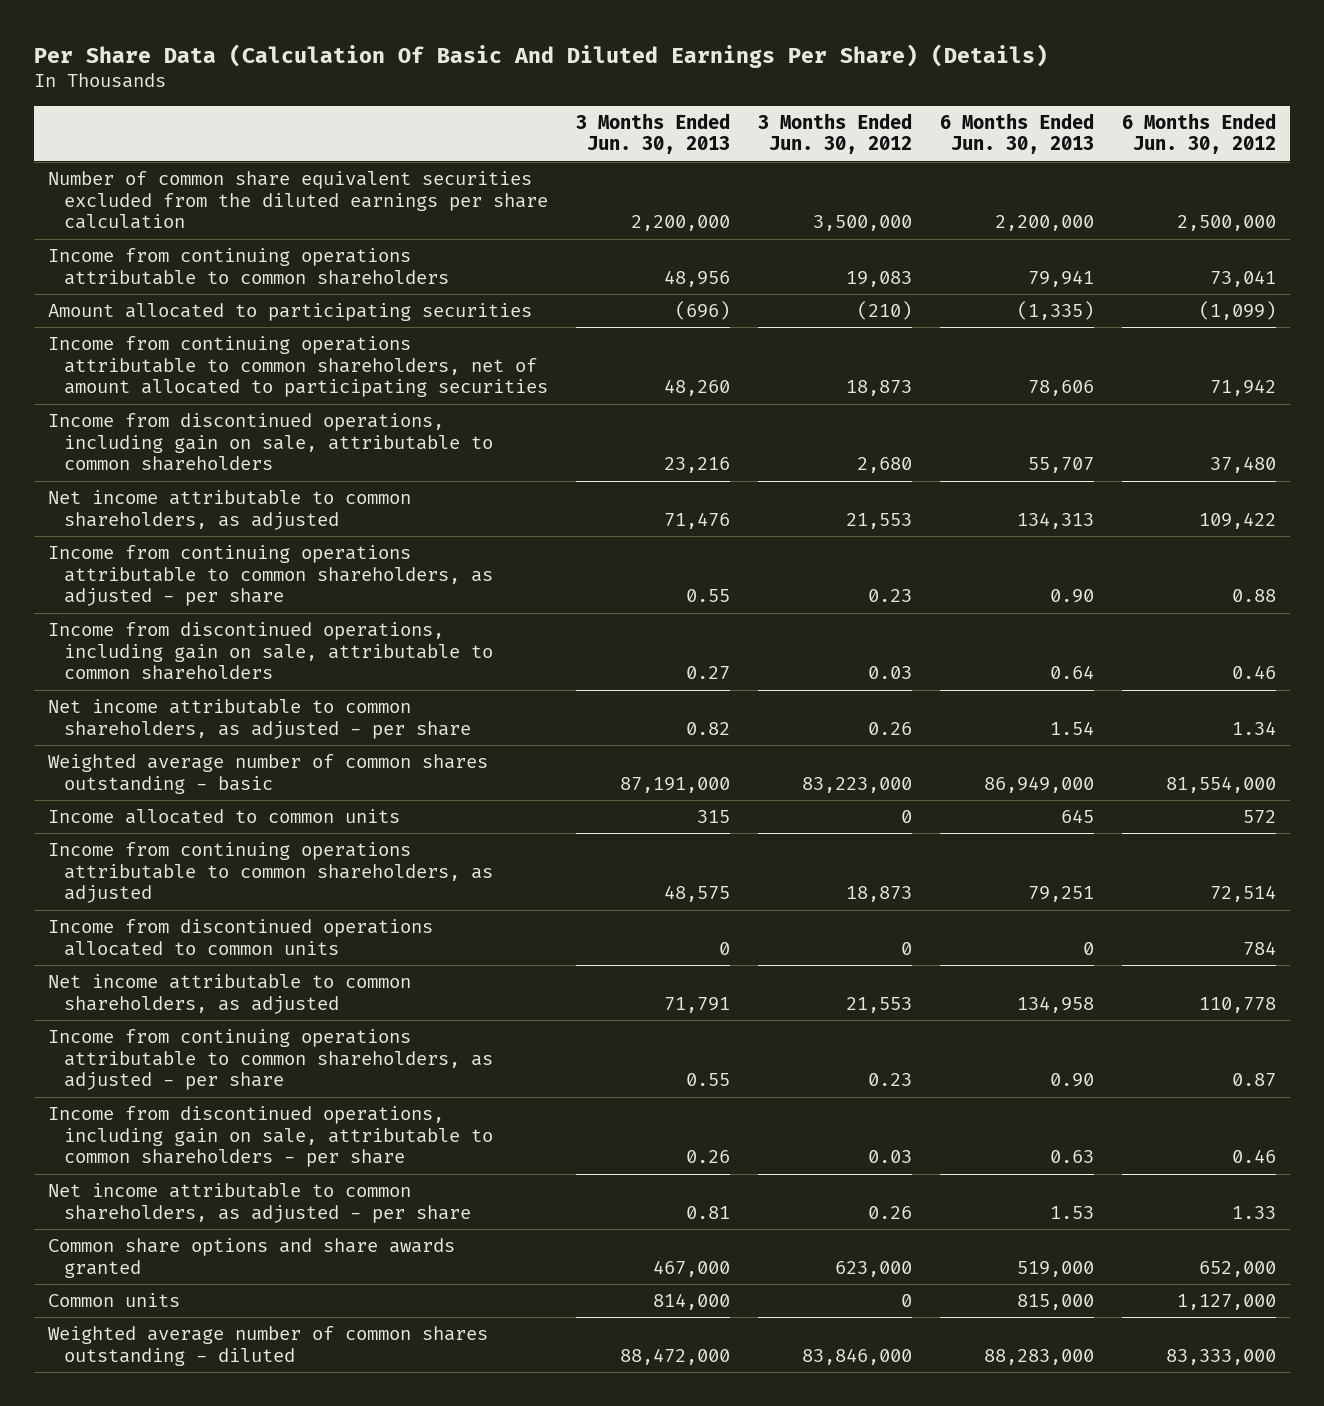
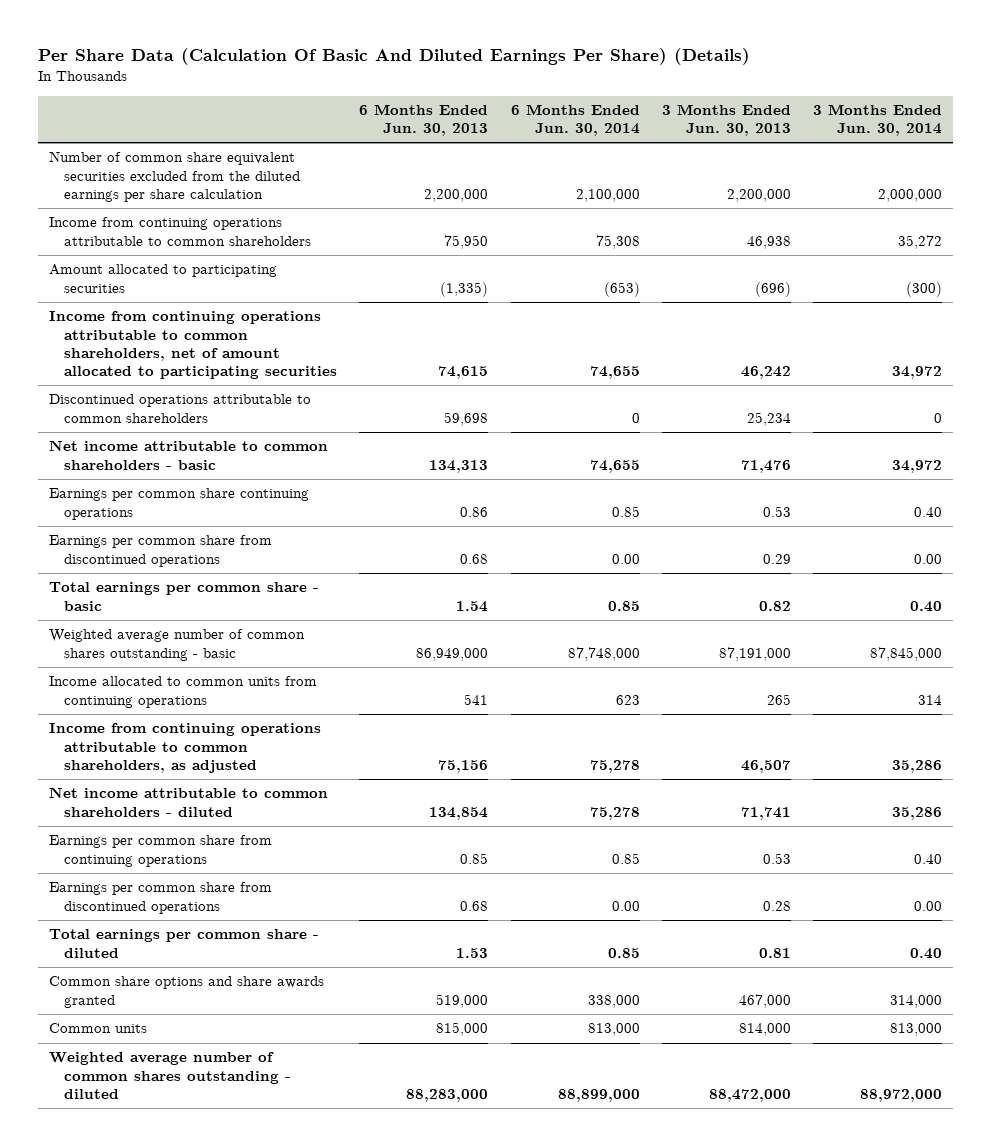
[758,112,913,155] 3 Months Ended Jun. 30, 2012 -> none
[1122,112,1277,155] 6 Months Ended Jun. 30, 2012 -> none
none -> [510,104,640,137] 6 Months Ended Jun. 30, 2014
none -> [812,104,942,137] 3 Months Ended Jun. 30, 2014
[664,269,731,287] 48,956 -> [746,235,791,249] 46,938
[1028,269,1095,287] 79,941 -> [444,234,489,249] 75,950
[664,379,731,397] 48,260 -> [740,366,791,380] 46,242
[1028,380,1095,397] 78,606 -> [438,366,489,380] 74,615
[48,413,493,472] Income from discontinued operations, including gain on sale, attributable to common shareholders -> [49,394,312,423] Discontinued operations attributable to common shareholders
[664,457,731,474] 23,216 -> [746,411,791,426] 25,234
[1028,457,1095,474] 55,707 -> [444,411,489,426] 59,698
[48,490,412,530] Net income attributable to common shareholders, as adjusted -> [49,440,329,470] Net income attributable to common shareholders - basic
[48,545,493,607] Income from continuing operations attributable to common shareholders, as adjusted - per share -> [49,488,310,520] Earnings per common share continuing operations
[686,589,731,603] 0.55 -> [762,505,791,517] 0.53
[1050,589,1095,604] 0.90 -> [460,506,489,517] 0.86
[48,622,493,681] Income from discontinued operations, including gain on sale, attributable to common shareholders -> [49,535,273,567] Earnings per common share from discontinued operations
[686,666,731,680] 0.27 -> [762,553,791,564] 0.29
[1050,665,1095,680] 0.64 -> [460,553,489,564] 0.68
[48,699,471,739] Net income attributable to common shareholders, as adjusted - per share -> [49,582,320,611] Total earnings per common share - basic
[48,919,434,956] Income from discontinued operations allocated to common units -> none
[48,809,401,825] Income allocated to common units -> [49,676,318,708] Income allocated to common units from continuing operations
[697,810,731,824] 315 -> [766,693,791,705] 265
[1061,809,1095,824] 645 -> [464,693,489,705] 541
[664,885,731,903] 48,575 -> [740,759,791,773] 46,507
[1028,886,1095,903] 79,251 -> [438,759,489,773] 75,156
[48,974,412,1014] Net income attributable to common shareholders, as adjusted -> [49,787,329,817] Net income attributable to common shareholders - diluted
[664,996,731,1013] 71,791 -> [740,806,791,820] 71,741
[1017,995,1095,1013] 134,958 -> [429,806,489,820] 134,854
[48,1029,493,1091] Income from continuing operations attributable to common shareholders, as adjusted - per share -> [49,835,273,867] Earnings per common share from continuing operations
[686,1073,731,1087] 0.55 -> [762,852,791,864] 0.53
[1050,1073,1095,1088] 0.90 -> [460,852,489,864] 0.85
[48,1106,493,1168] Income from discontinued operations, including gain on sale, attributable to common shareholders - per share -> [49,882,273,914] Earnings per common share from discontinued operations
[686,1150,731,1164] 0.26 -> [762,900,791,911] 0.28
[1050,1150,1095,1164] 0.63 -> [460,900,489,911] 0.68
[48,1183,471,1223] Net income attributable to common shareholders, as adjusted - per share -> [49,929,320,958] Total earnings per common share - diluted

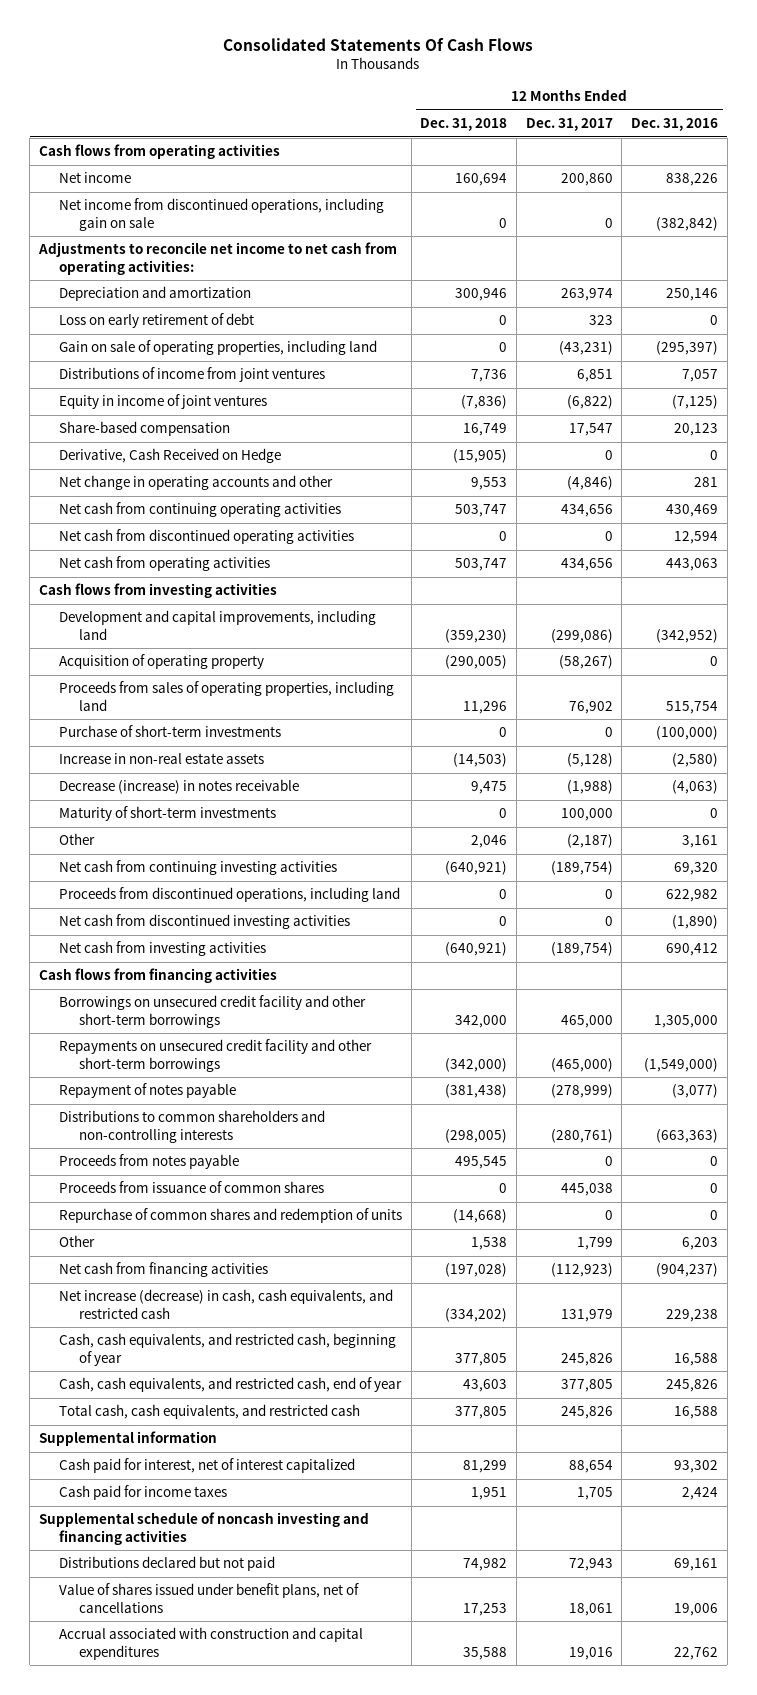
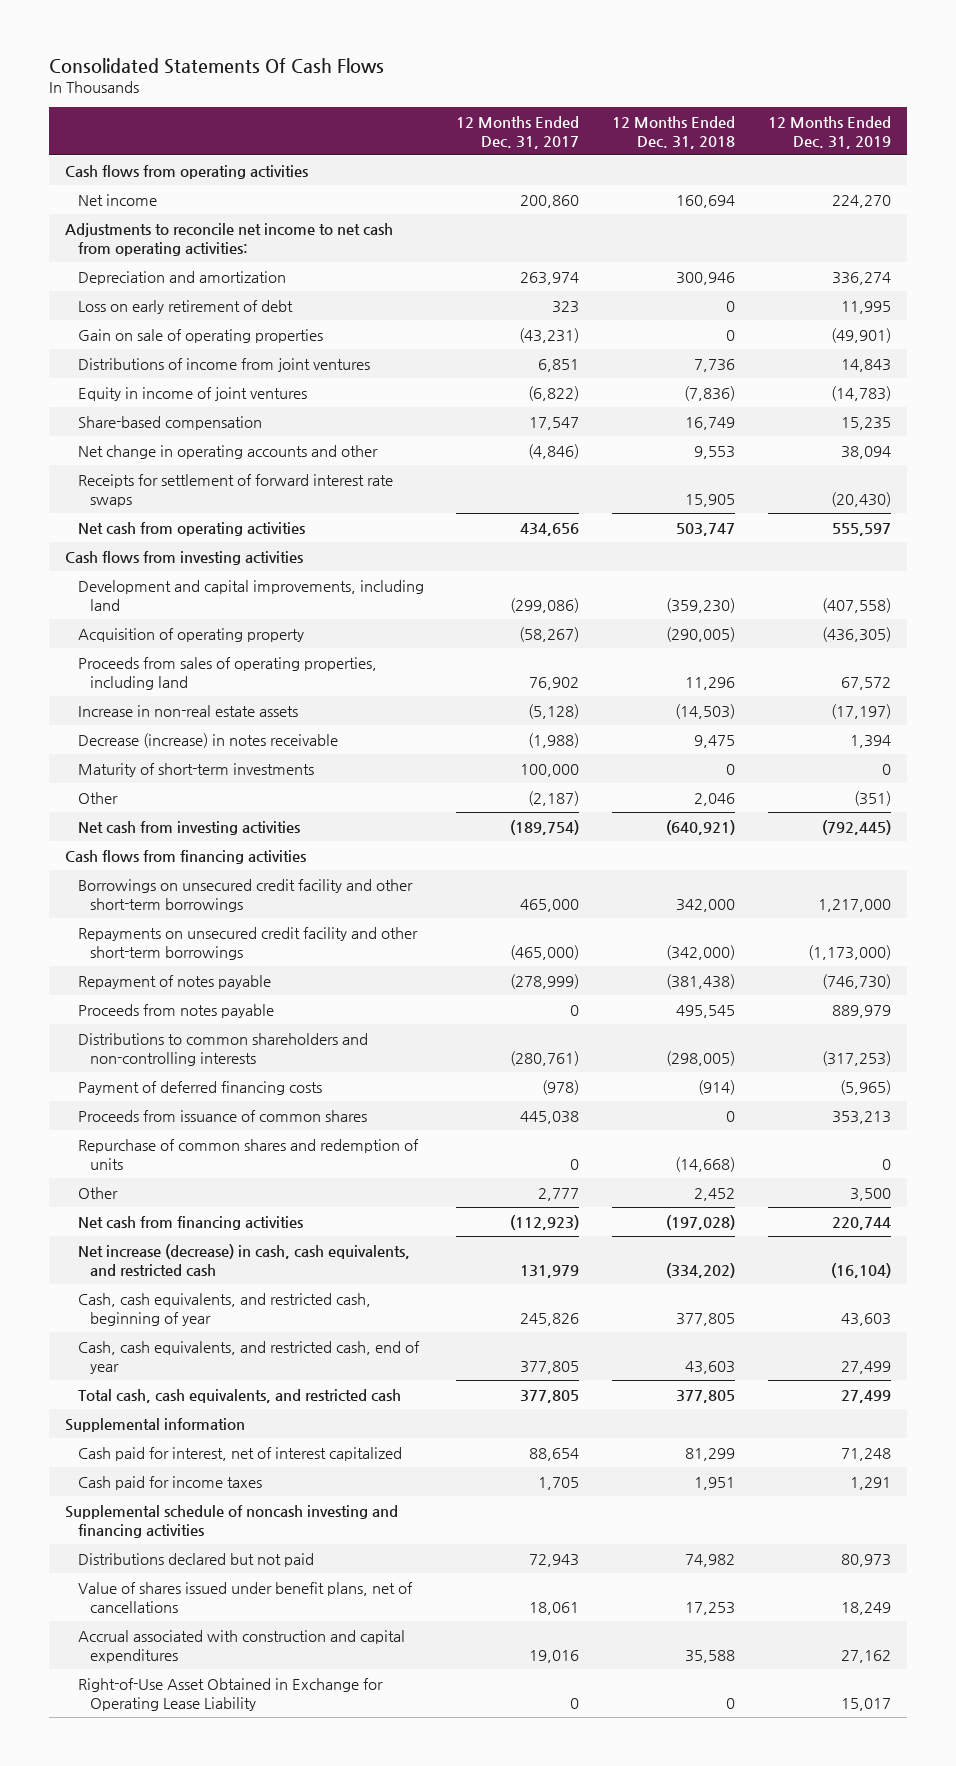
[630,117,718,131] Dec. 31, 2016 -> none
none -> [767,115,891,149] 12 Months Ended Dec. 31, 2019
[59,198,385,231] Net income from discontinued operations, including gain on sale -> none
[59,340,378,356] Gain on sale of operating properties, including land -> [77,328,323,343] Gain on sale of operating properties
[59,448,282,464] Derivative, Cash Received on Hedge -> none
[59,502,342,518] Net cash from continuing operating activities -> none
[59,529,355,545] Net cash from discontinued operating activities -> none
none -> [77,473,393,507] Receipts for settlement of forward interest rate swaps
[59,725,282,738] Purchase of short-term investments -> none
[59,860,338,876] Net cash from continuing investing activities -> none
[59,887,401,903] Proceeds from discontinued operations, including land -> none
[59,914,351,930] Net cash from discontinued investing activities -> none
[59,1110,326,1143] Distributions to common shareholders and non-controlling interests -> [77,1032,368,1066] Distributions to common shareholders and non-controlling interests
none -> [77,1080,322,1095] Payment of deferred financing costs
[471,1237,508,1251] 1,538 -> [694,1187,736,1201] 2,452
[576,1237,613,1251] 1,799 -> [538,1187,580,1201] 2,777
[560,1406,613,1420] 245,826 -> [520,1389,580,1403] 377,805
none -> [77,1677,383,1711] Right-of-Use Asset Obtained in Exchange for Operating Lease Liability

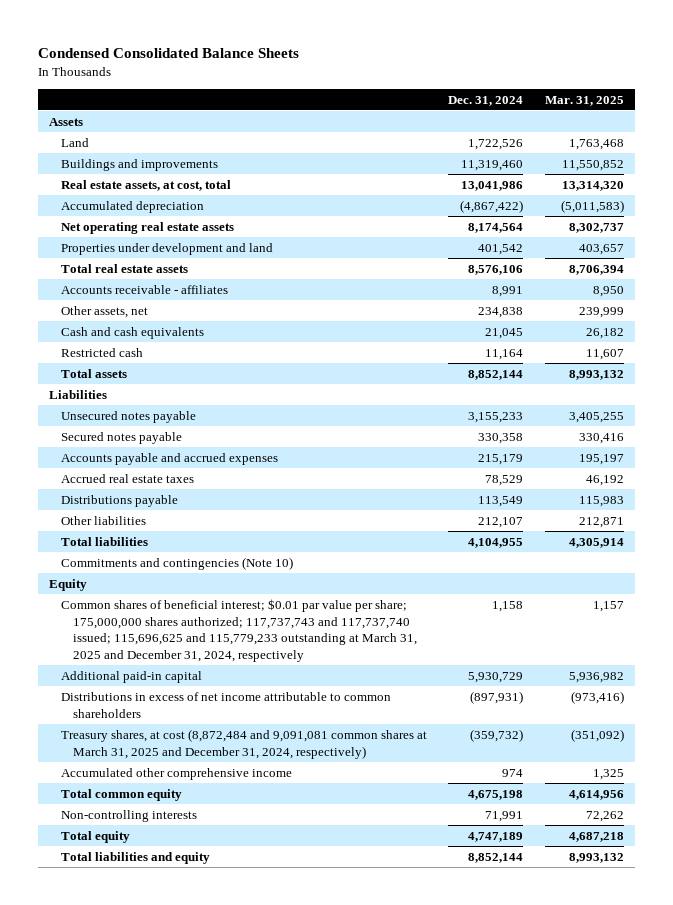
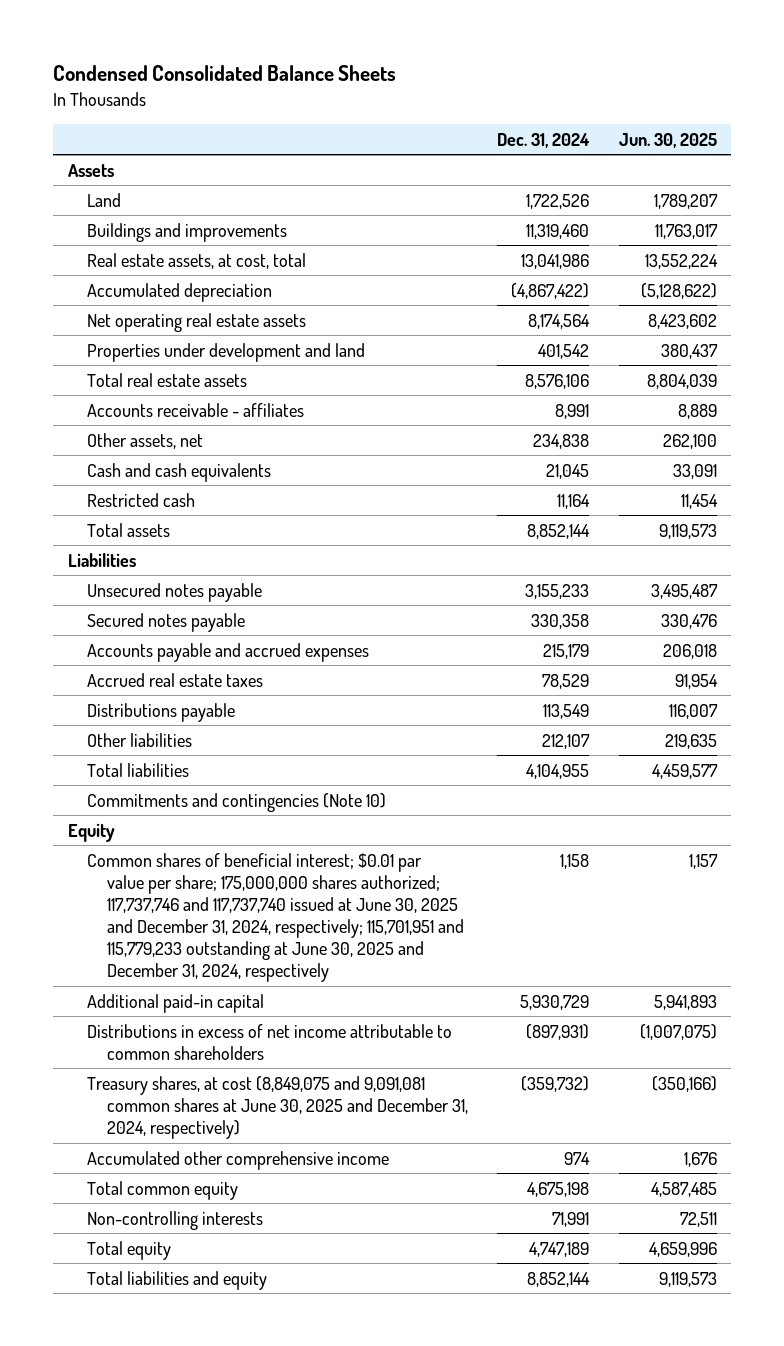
[544,95,624,106] Mar. 31, 2025 -> none
none -> [618,132,717,148] Jun. 30, 2025
[60,598,417,663] Common shares of beneficial interest; $0.01 par value per share; 175,000,000 shares authorized; 117,737,743 and 117,737,740 issued; 115,696,625 and 115,779,233 outstanding at March 31, 2025 and December 31, 2024, respectively -> [87,852,464,983] Common shares of beneficial interest; $0.01 par value per share; 175,000,000 shares authorized; 117,737,746 and 117,737,740 issued at June 30, 2025 and December 31, 2024, respectively; 115,701,951 and 115,779,233 outstanding at June 30, 2025 and December 31, 2024, respectively
[60,728,427,759] Treasury shares, at cost (8,872,484 and 9,091,081 common shares at March 31, 2025 and December 31, 2024, respectively) -> [87,1075,468,1140] Treasury shares, at cost (8,849,075 and 9,091,081 common shares at June 30, 2025 and December 31, 2024, respectively)

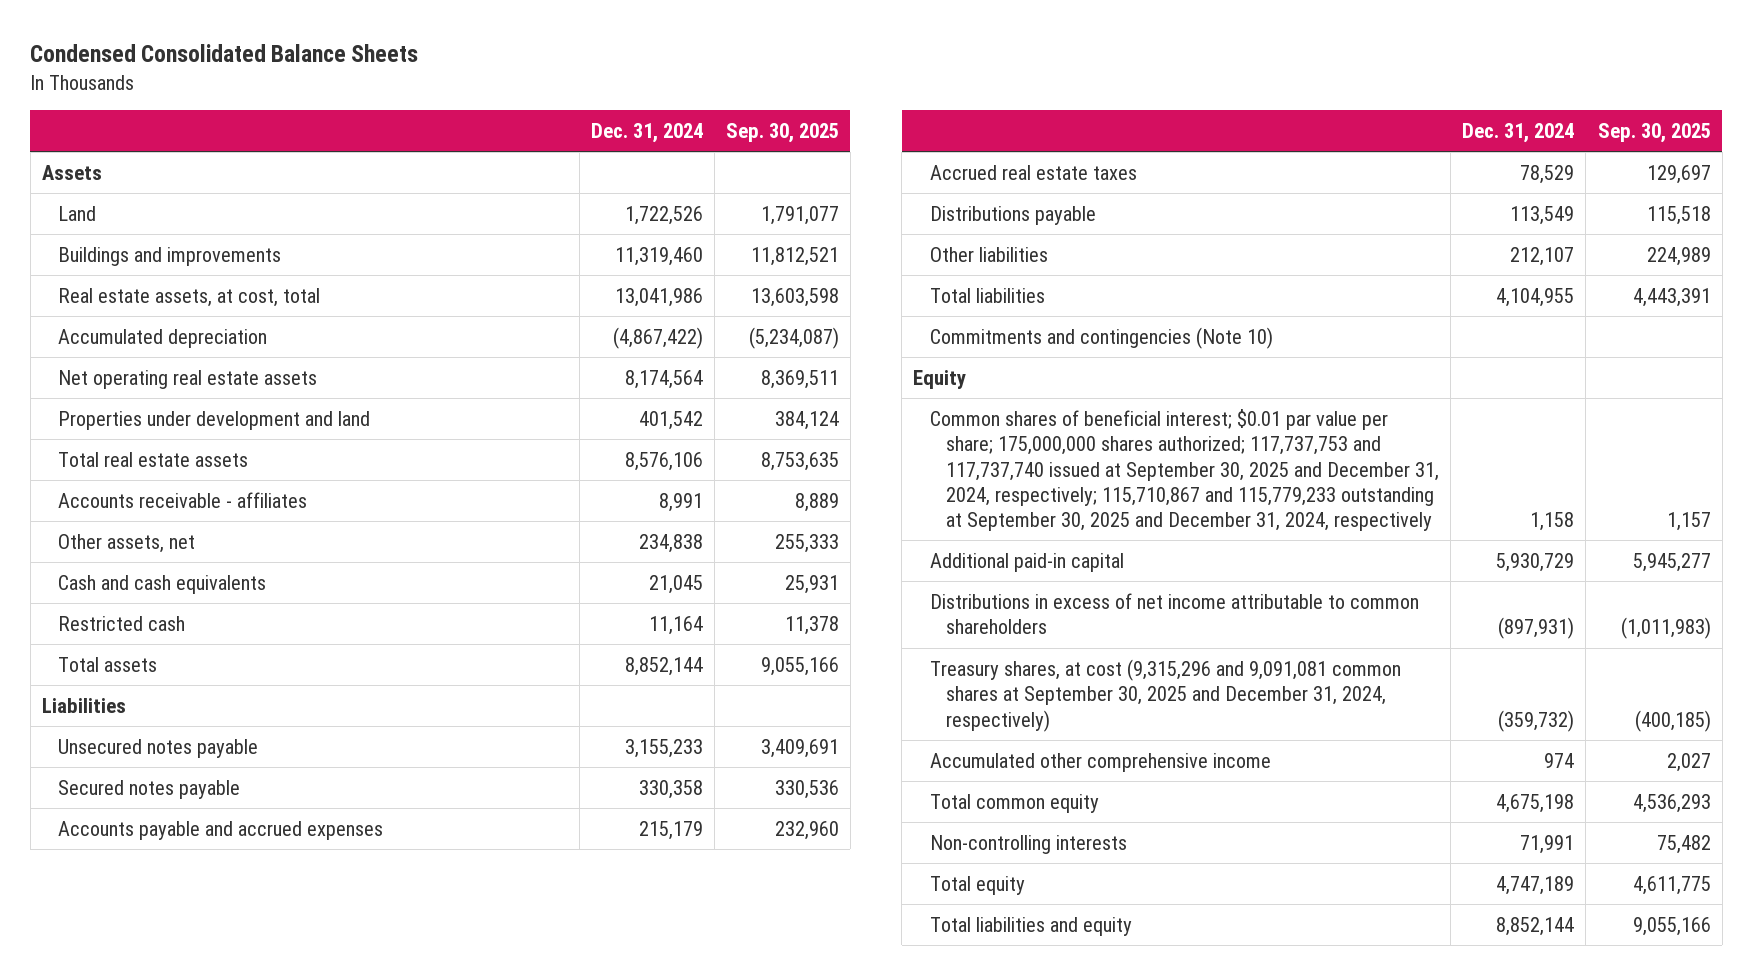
[618,132,717,148] Jun. 30, 2025 -> none
none -> [725,123,839,144] Sep. 30, 2025
[87,852,464,983] Common shares of beneficial interest; $0.01 par value per share; 175,000,000 shares authorized; 117,737,746 and 117,737,740 issued at June 30, 2025 and December 31, 2024, respectively; 115,701,951 and 115,779,233 outstanding at June 30, 2025 and December 31, 2024, respectively -> [929,408,1440,532] Common shares of beneficial interest; $0.01 par value per share; 175,000,000 shares authorized; 117,737,753 and 117,737,740 issued at September 30, 2025 and December 31, 2024, respectively; 115,710,867 and 115,779,233 outstanding at September 30, 2025 and December 31, 2024, respectively
[87,1075,468,1140] Treasury shares, at cost (8,849,075 and 9,091,081 common shares at June 30, 2025 and December 31, 2024, respectively) -> [929,658,1401,732] Treasury shares, at cost (9,315,296 and 9,091,081 common shares at September 30, 2025 and December 31, 2024, respectively)

